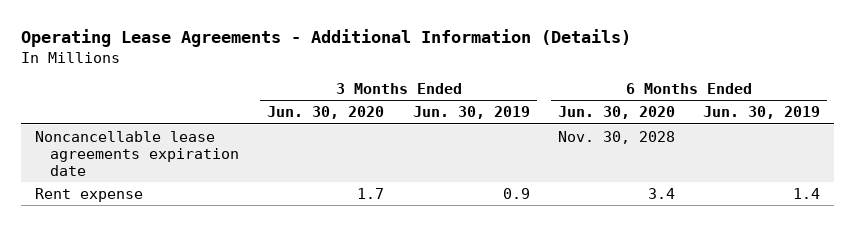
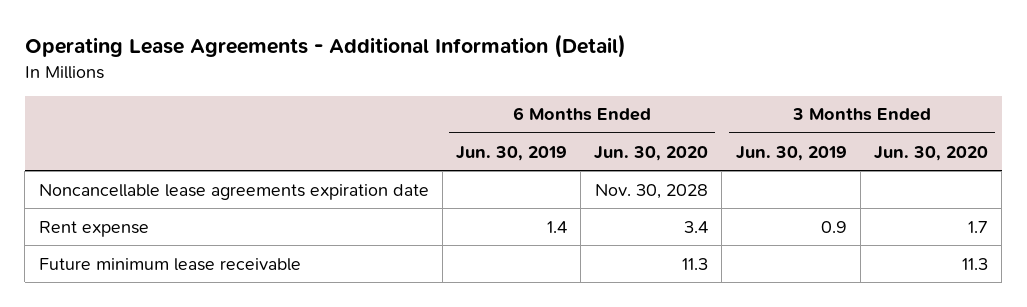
[21,29,632,48] Operating Lease Agreements - Additional Information (Details) -> [24,34,626,59] Operating Lease Agreements - Additional Information (Detail)
none -> [38,257,301,271] Future minimum lease receivable

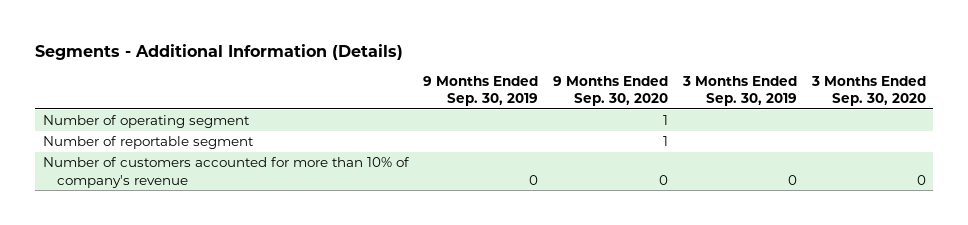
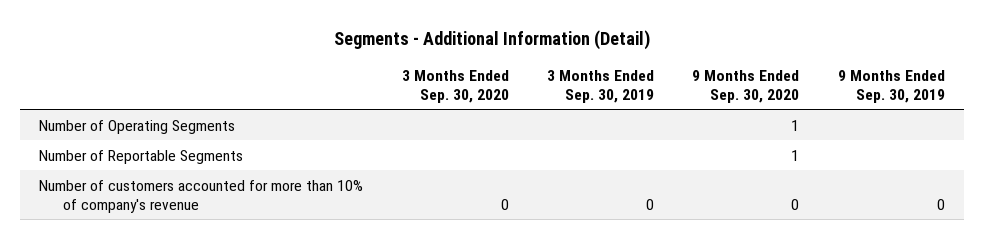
[35,43,404,60] Segments - Additional Information (Details) -> [334,29,651,50] Segments - Additional Information (Detail)
[42,115,250,129] Number of operating segment -> [39,119,236,134] Number of Operating Segments
[42,136,254,150] Number of reportable segment -> [39,149,244,164] Number of Reportable Segments

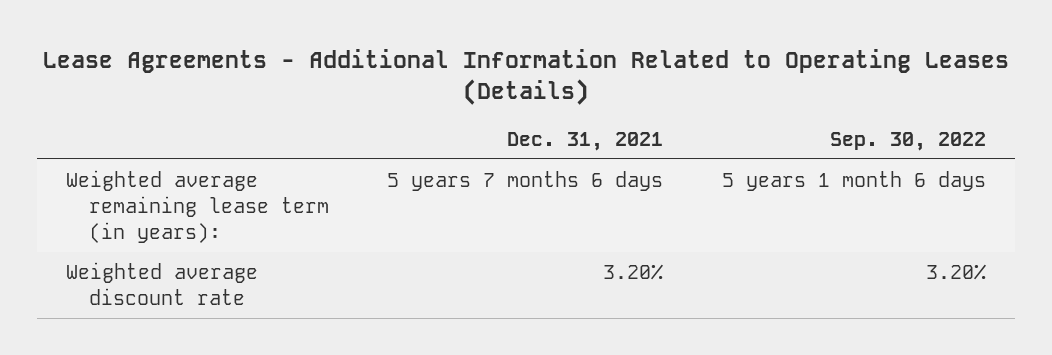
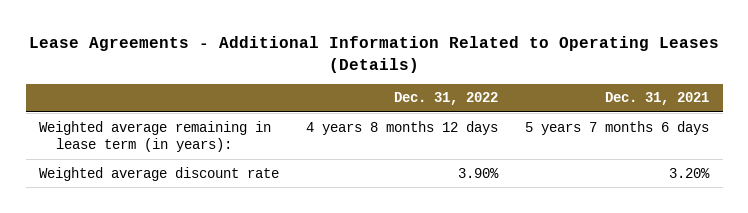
[829,132,986,152] Sep. 30, 2022 -> none
none -> [394,92,499,106] Dec. 31, 2022
[66,169,330,243] Weighted average remaining lease term (in years): -> [39,120,272,153] Weighted average remaining in lease term (in years):

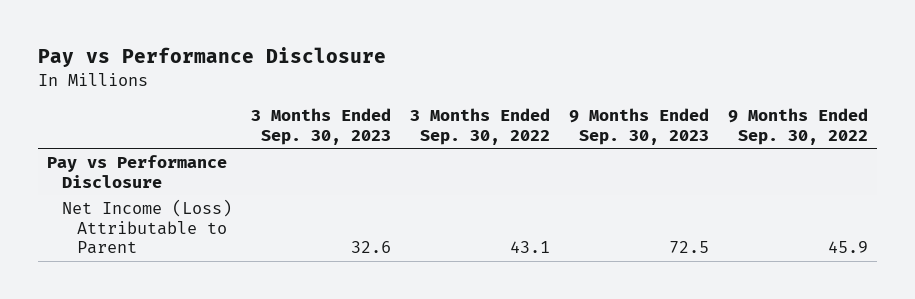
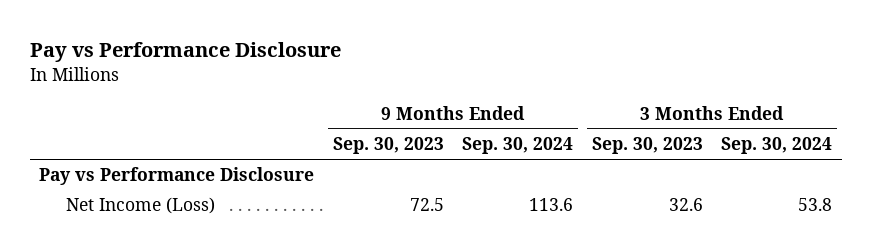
[410,108,551,145] 3 Months Ended Sep. 30, 2022 -> none
[727,108,868,145] 9 Months Ended Sep. 30, 2022 -> none
none -> [462,137,574,155] Sep. 30, 2024
none -> [721,137,833,155] Sep. 30, 2024
[62,199,233,255] Net Income (Loss) Attributable to Parent -> [65,197,215,215] Net Income (Loss)

